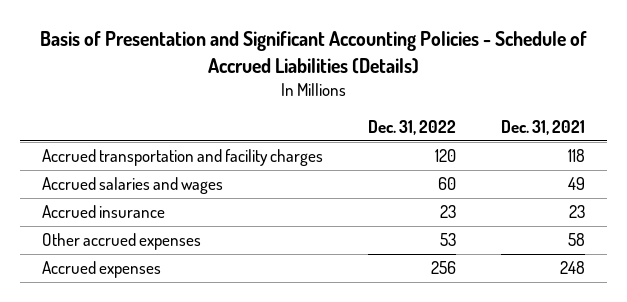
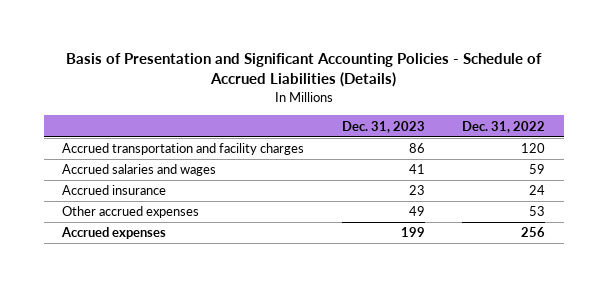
[501,120,586,136] Dec. 31, 2021 -> none
none -> [341,120,425,133] Dec. 31, 2023
[438,177,457,191] 60 -> [529,164,546,175] 59
[440,205,457,219] 23 -> [529,185,546,196] 24

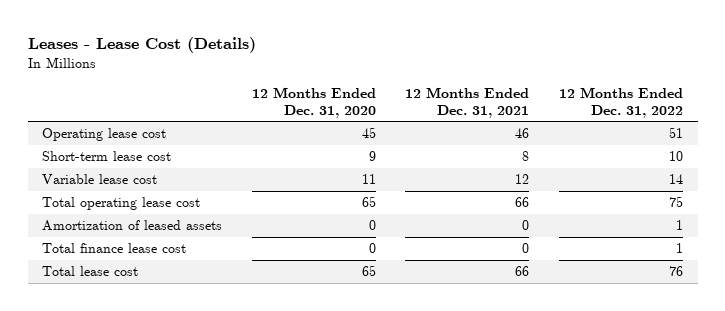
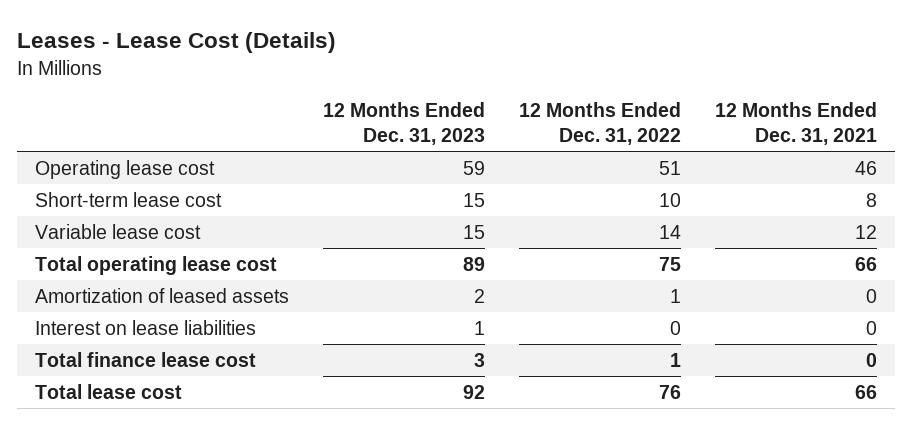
[251,86,376,118] 12 Months Ended Dec. 31, 2020 -> none
none -> [322,101,485,146] 12 Months Ended Dec. 31, 2023
none -> [34,319,256,335] Interest on lease liabilities

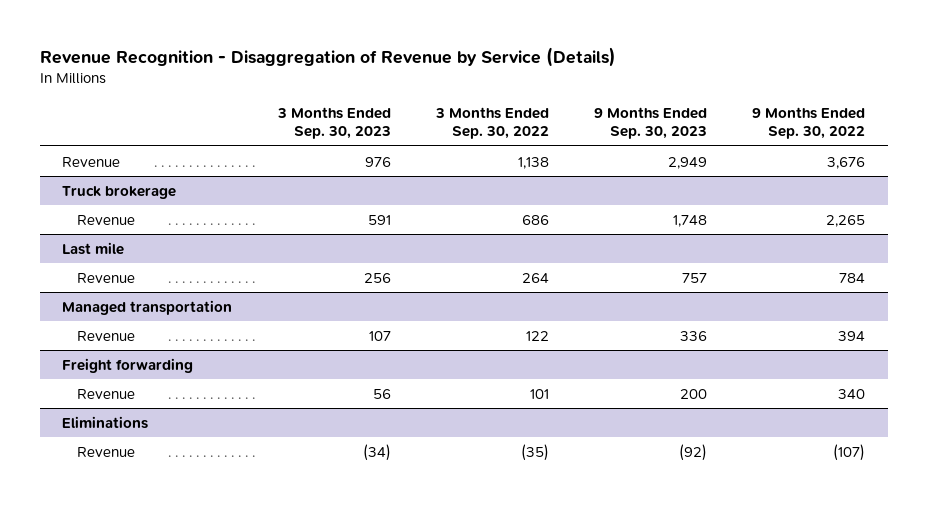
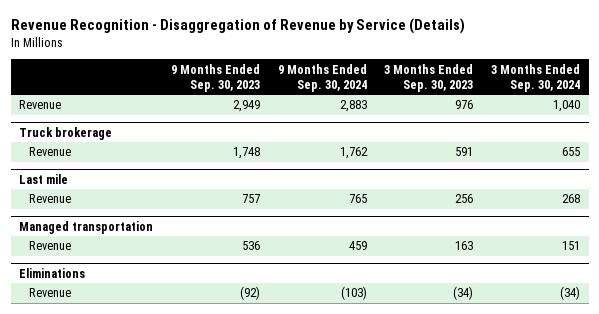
[434,107,549,140] 3 Months Ended Sep. 30, 2022 -> none
[752,107,866,140] 9 Months Ended Sep. 30, 2022 -> none
none -> [277,63,367,92] 9 Months Ended Sep. 30, 2024
none -> [491,63,581,92] 3 Months Ended Sep. 30, 2024
[62,357,194,373] Freight forwarding -> none
[77,388,136,399] Revenue -> none
[368,330,391,341] 107 -> [455,241,474,251] 163
[680,330,708,341] 336 -> [242,241,261,251] 536

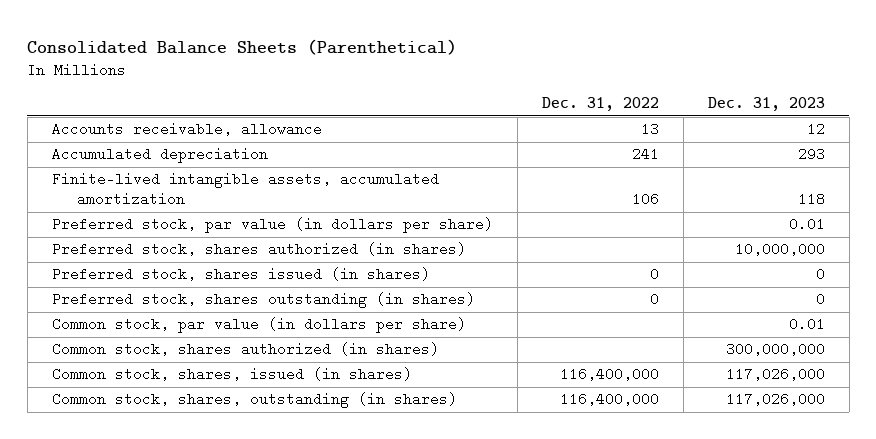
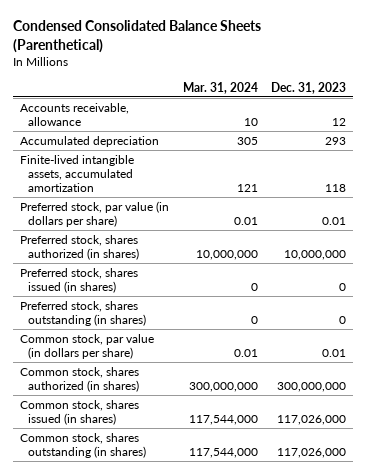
[27,38,458,55] Consolidated Balance Sheets (Parenthetical) -> [12,20,261,53] Condensed Consolidated Balance Sheets (Parenthetical)
[541,97,659,112] Dec. 31, 2022 -> none
none -> [182,81,258,94] Mar. 31, 2024
[51,367,412,382] Common stock, shares, issued (in shares) -> [19,399,139,425] Common stock, shares issued (in shares)
[51,392,457,409] Common stock, shares, outstanding (in shares) -> [19,432,147,458] Common stock, shares outstanding (in shares)

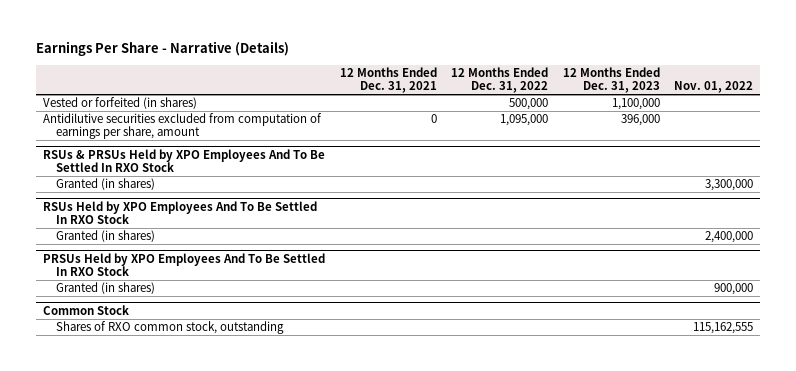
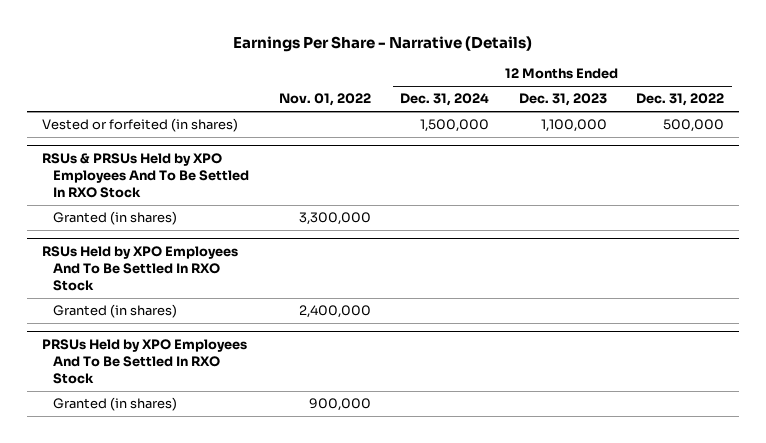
[339,67,437,94] 12 Months Ended Dec. 31, 2021 -> none
none -> [400,93,490,107] Dec. 31, 2024
[43,113,323,140] Antidilutive securities excluded from computation of earnings per share, amount -> none
[43,304,130,315] Common Stock -> none
[56,321,285,335] Shares of RXO common stock, outstanding -> none

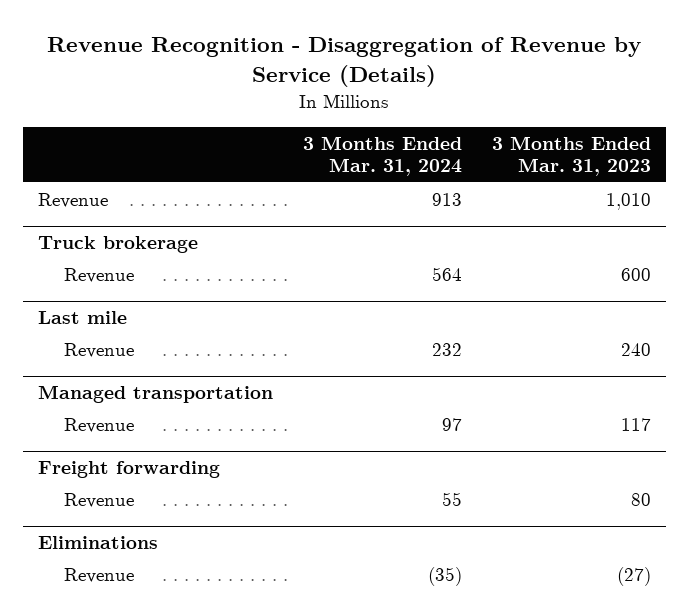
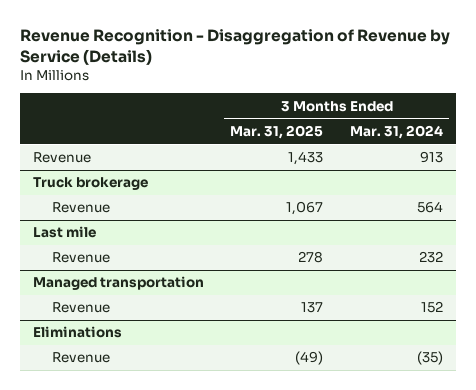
[491,136,651,177] 3 Months Ended Mar. 31, 2023 -> none
none -> [230,124,324,139] Mar. 31, 2025
[37,460,220,478] Freight forwarding -> none
[63,492,134,508] Revenue -> none
[441,417,462,431] 97 -> [420,301,443,314] 152

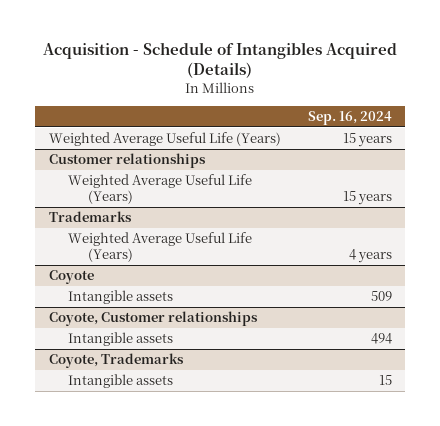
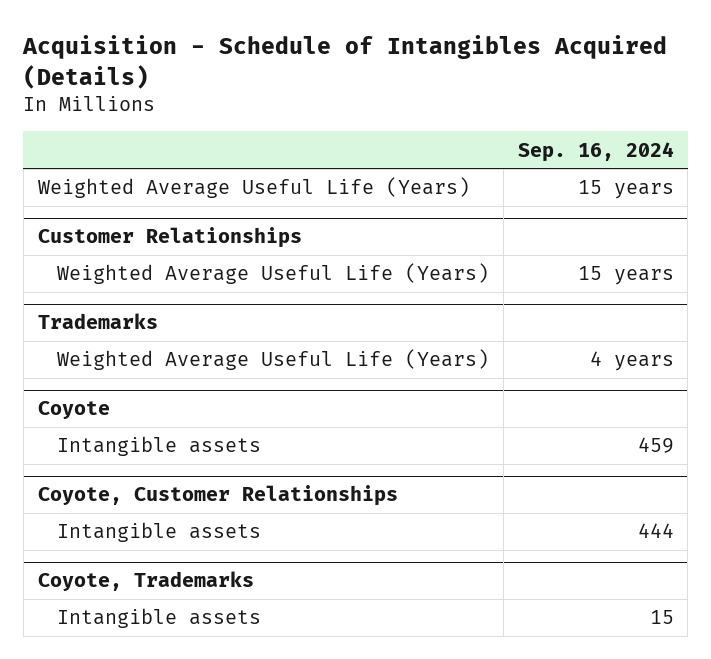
[48,153,206,169] Customer relationships -> [37,227,302,249] Customer Relationships
[370,291,392,302] 509 -> [637,437,674,454] 459
[48,311,258,327] Coyote, Customer relationships -> [37,485,398,507] Coyote, Customer Relationships
[370,333,392,345] 494 -> [637,523,674,539] 444

